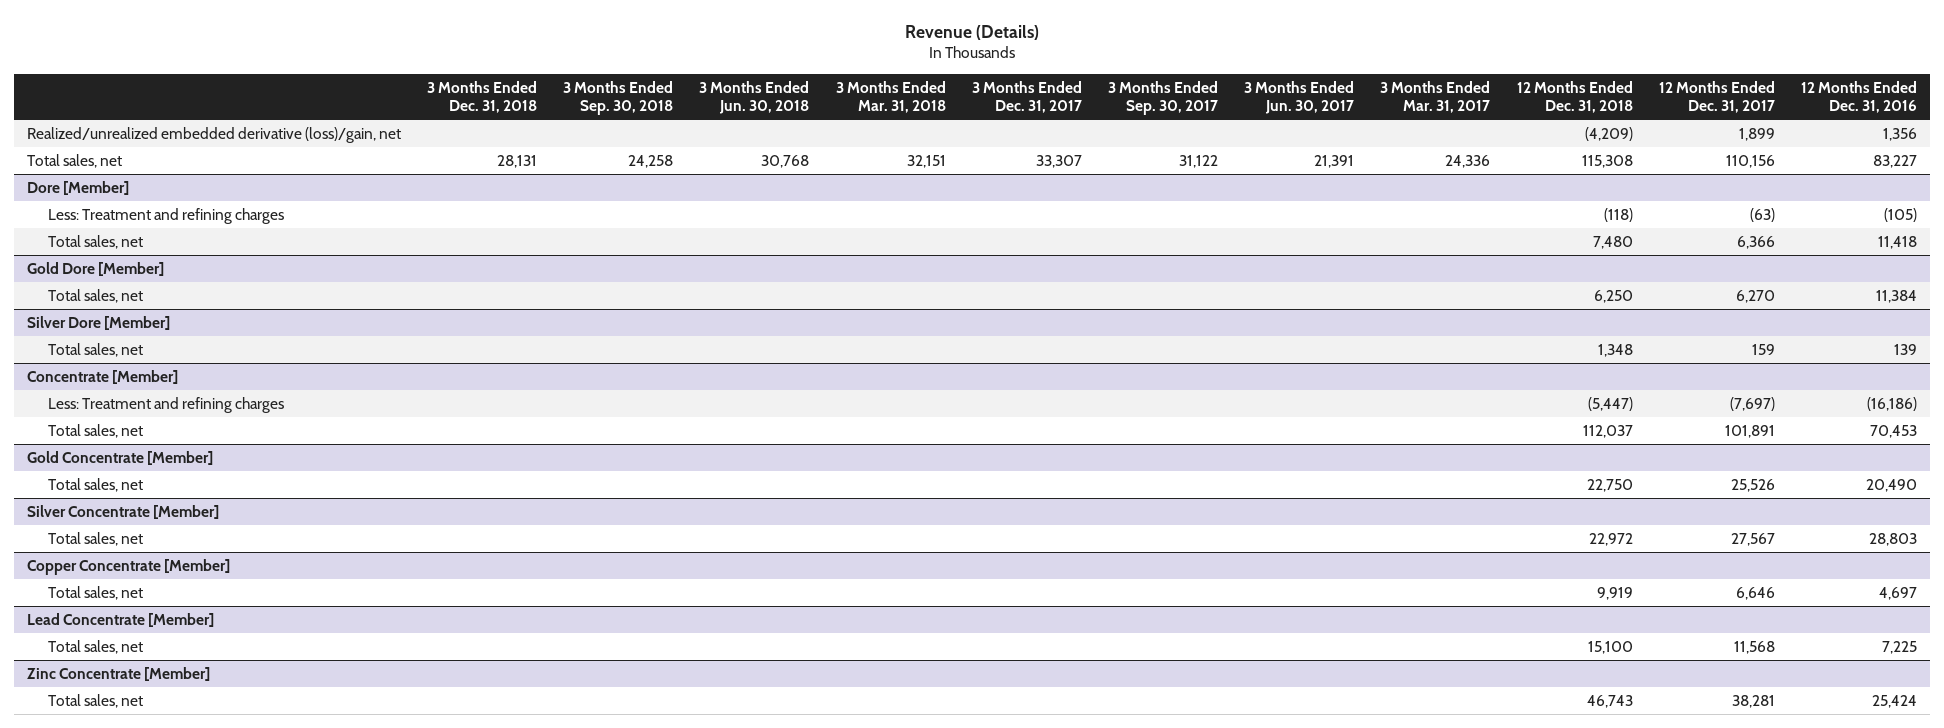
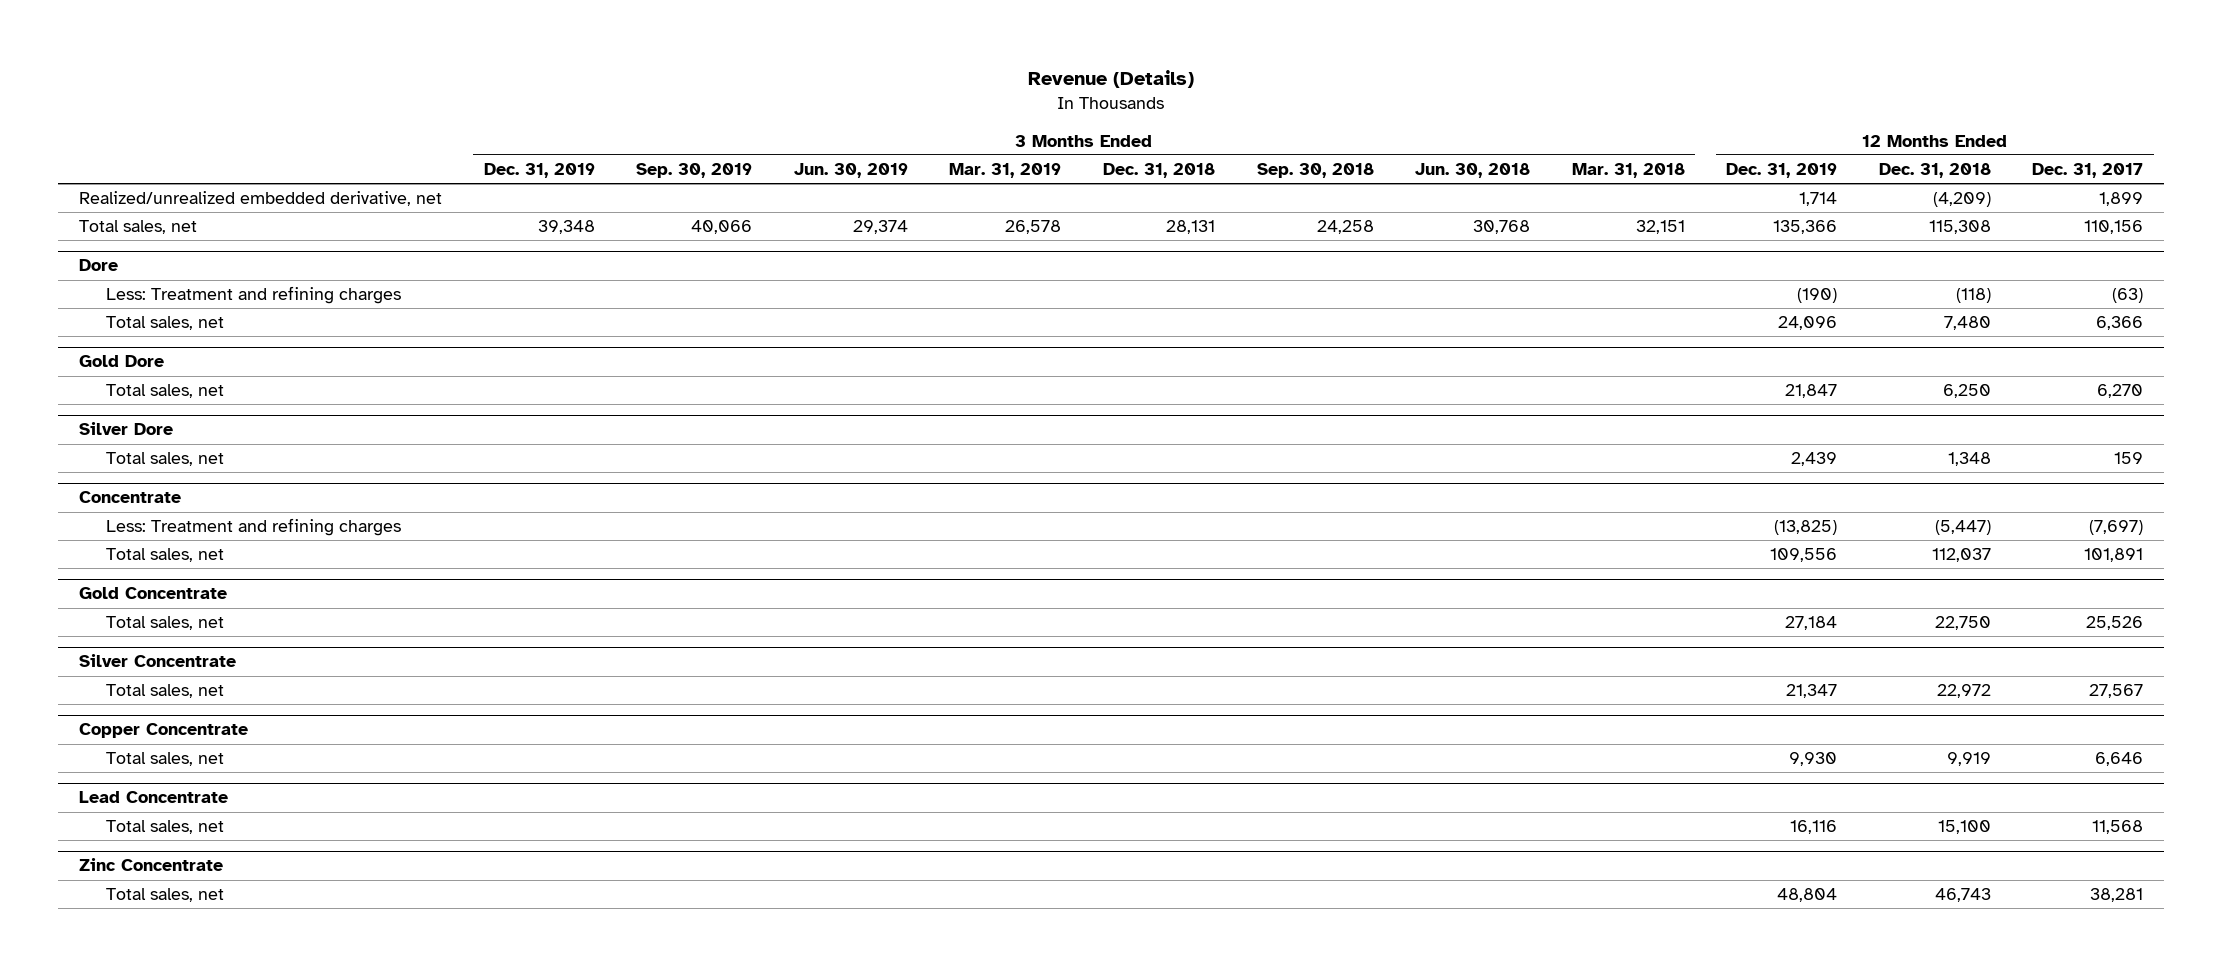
[971,80,1082,114] 3 Months Ended Dec. 31, 2017 -> none
[1108,80,1219,116] 3 Months Ended Sep. 30, 2017 -> none
[1244,80,1355,115] 3 Months Ended Jun. 30, 2017 -> none
[1380,80,1491,114] 3 Months Ended Mar. 31, 2017 -> none
[1801,80,1918,114] 12 Months Ended Dec. 31, 2016 -> none
none -> [483,163,595,179] Dec. 31, 2019
none -> [636,163,753,179] Sep. 30, 2019
none -> [793,163,908,179] Jun. 30, 2019
none -> [949,163,1062,179] Mar. 31, 2019
none -> [1726,163,1838,179] Dec. 31, 2019
[26,127,401,144] Realized/unrealized embedded derivative (loss)/gain, net -> [79,191,443,207] Realized/unrealized embedded derivative, net
[26,181,129,196] Dore [Member] -> [79,259,119,272] Dore
[26,262,164,277] Gold Dore [Member] -> [79,355,165,368] Gold Dore
[26,316,170,331] Silver Dore [Member] -> [79,422,174,436] Silver Dore
[26,370,178,385] Concentrate [Member] -> [79,491,182,504] Concentrate
[26,451,213,466] Gold Concentrate [Member] -> [79,587,228,600] Gold Concentrate
[26,505,219,520] Silver Concentrate [Member] -> [79,654,237,668] Silver Concentrate
[26,559,230,576] Copper Concentrate [Member] -> [79,723,249,739] Copper Concentrate
[26,613,214,628] Lead Concentrate [Member] -> [79,791,229,804] Lead Concentrate
[26,667,210,682] Zinc Concentrate [Member] -> [79,858,224,872] Zinc Concentrate

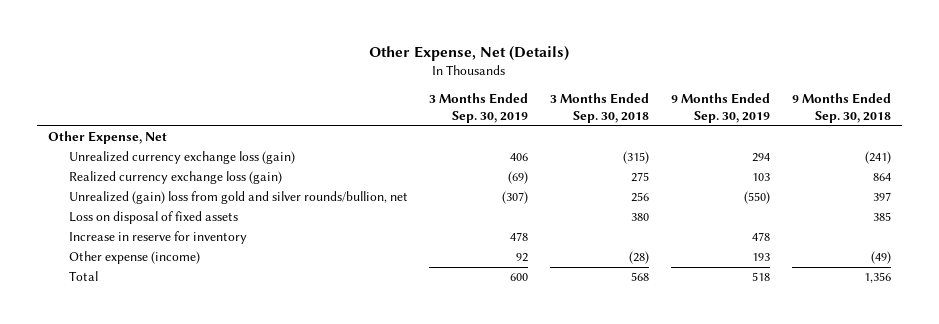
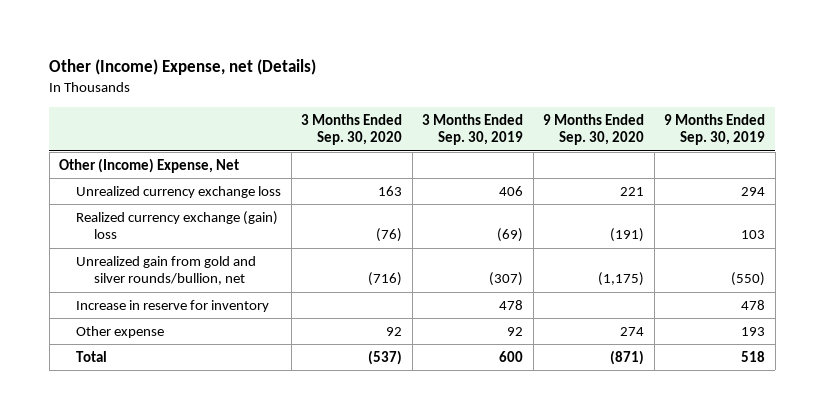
[369,46,570,62] Other Expense, Net (Details) -> [49,59,317,76] Other (Income) Expense, net (Details)
[550,93,650,124] 3 Months Ended Sep. 30, 2018 -> none
[792,93,892,124] 9 Months Ended Sep. 30, 2018 -> none
none -> [301,114,403,146] 3 Months Ended Sep. 30, 2020
none -> [543,114,645,146] 9 Months Ended Sep. 30, 2020
[68,211,238,225] Loss on disposal of fixed assets -> none
[47,131,167,145] Other Expense, Net -> [59,157,240,173] Other (Income) Expense, Net
[68,151,295,165] Unrealized currency exchange loss (gain) -> [76,185,282,198] Unrealized currency exchange loss
[68,171,282,185] Realized currency exchange loss (gain) -> [76,210,279,240] Realized currency exchange (gain) loss
[68,191,408,205] Unrealized (gain) loss from gold and silver rounds/bullion, net -> [76,255,257,286] Unrealized gain from gold and silver rounds/bullion, net
[68,251,200,265] Other expense (income) -> [76,325,165,338] Other expense

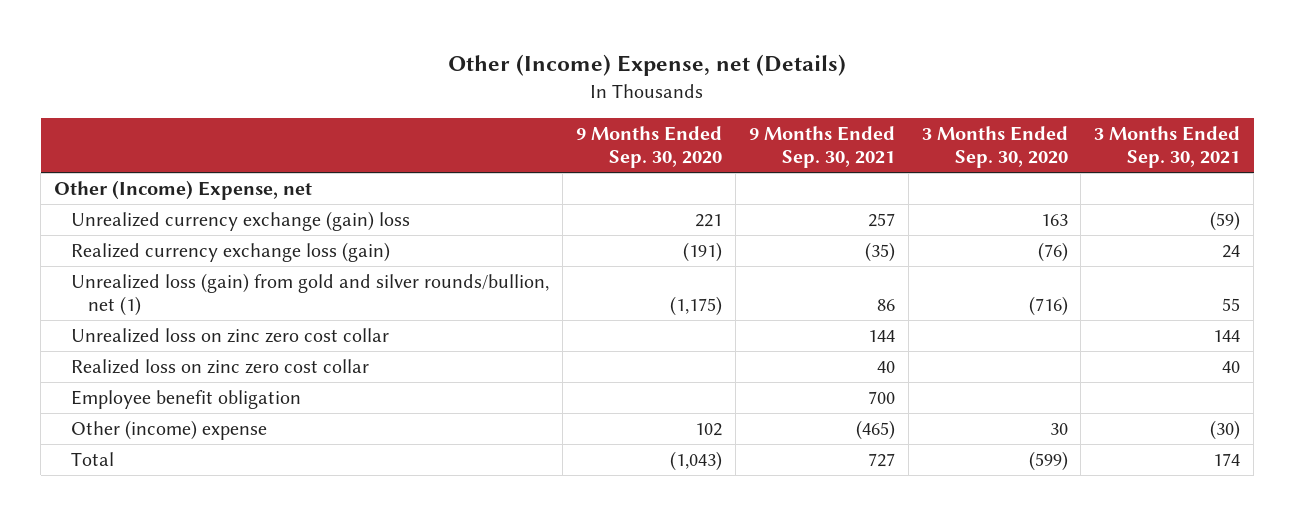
[422,114,524,146] 3 Months Ended Sep. 30, 2019 -> none
[664,114,766,146] 9 Months Ended Sep. 30, 2019 -> none
none -> [748,125,895,169] 9 Months Ended Sep. 30, 2021
none -> [1094,125,1241,169] 3 Months Ended Sep. 30, 2021
[76,299,270,312] Increase in reserve for inventory -> none
[59,157,240,173] Other (Income) Expense, Net -> [53,179,312,200] Other (Income) Expense, net
[76,185,282,198] Unrealized currency exchange loss -> [70,210,410,231] Unrealized currency exchange (gain) loss
[76,210,279,240] Realized currency exchange (gain) loss -> [70,241,390,262] Realized currency exchange loss (gain)
[76,255,257,286] Unrealized gain from gold and silver rounds/bullion, net -> [70,272,549,317] Unrealized loss (gain) from gold and silver rounds/bullion, net (1)
none -> [70,327,389,343] Unrealized loss on zinc zero cost collar
none -> [70,358,369,374] Realized loss on zinc zero cost collar
none -> [70,389,301,409] Employee benefit obligation
[76,325,165,338] Other expense -> [70,419,267,440] Other (income) expense
[386,326,403,336] 92 -> [1049,422,1068,435] 30
[620,326,645,336] 274 -> [694,422,722,436] 102
[368,349,403,365] (537) -> [1028,450,1068,471] (599)
[610,349,645,365] (871) -> [669,450,722,471] (1,043)

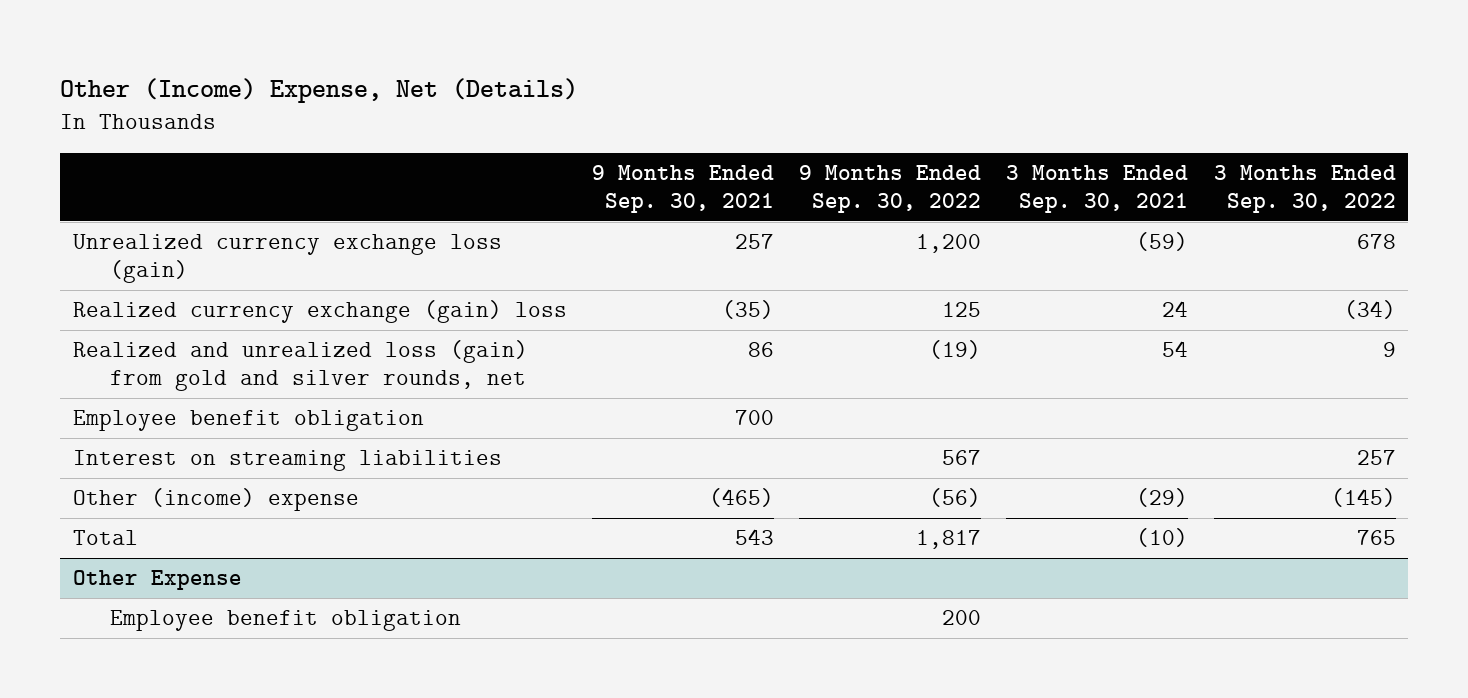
[448,54,847,77] Other (Income) Expense, net (Details) -> [60,77,579,103] Other (Income) Expense, Net (Details)
[575,125,722,169] 9 Months Ended Sep. 30, 2020 -> none
[921,125,1068,169] 3 Months Ended Sep. 30, 2020 -> none
none -> [799,164,982,214] 9 Months Ended Sep. 30, 2022
none -> [1213,164,1396,214] 3 Months Ended Sep. 30, 2022
[53,179,312,200] Other (Income) Expense, net -> none
[70,327,389,343] Unrealized loss on zinc zero cost collar -> none
[70,358,369,374] Realized loss on zinc zero cost collar -> none
[70,210,410,231] Unrealized currency exchange (gain) loss -> [72,234,502,284] Unrealized currency exchange loss (gain)
[70,241,390,262] Realized currency exchange loss (gain) -> [72,300,567,324] Realized currency exchange (gain) loss
[70,272,549,317] Unrealized loss (gain) from gold and silver rounds/bullion, net (1) -> [72,340,528,392] Realized and unrealized loss (gain) from gold and silver rounds, net
[1222,298,1241,312] 55 -> [1162,341,1189,358] 54
none -> [72,450,502,472] Interest on streaming liabilities
[1210,419,1241,440] (30) -> [1136,488,1189,508] (29)
[867,452,895,467] 727 -> [735,529,775,546] 543
[1213,452,1241,466] 174 -> [1136,528,1189,548] (10)
none -> [72,570,242,591] Other Expense
none -> [110,610,462,632] Employee benefit obligation

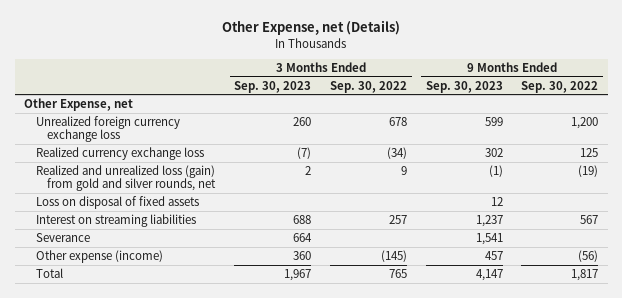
[60,77,579,103] Other (Income) Expense, Net (Details) -> [222,20,401,36] Other Expense, net (Details)
[592,164,775,214] 9 Months Ended Sep. 30, 2021 -> none
[1006,164,1189,214] 3 Months Ended Sep. 30, 2021 -> none
none -> [234,80,312,93] Sep. 30, 2023
none -> [425,80,503,93] Sep. 30, 2023
none -> [24,97,134,111] Other Expense, net
[72,234,502,284] Unrealized currency exchange loss (gain) -> [35,115,180,143] Unrealized foreign currency exchange loss
[72,300,567,324] Realized currency exchange (gain) loss -> [35,146,204,160] Realized currency exchange loss
[72,410,424,432] Employee benefit obligation -> none
none -> [35,195,199,209] Loss on disposal of fixed assets
none -> [35,232,90,242] Severance
[72,488,359,512] Other (income) expense -> [35,249,163,263] Other expense (income)
[72,570,242,591] Other Expense -> none
[110,610,462,632] Employee benefit obligation -> none

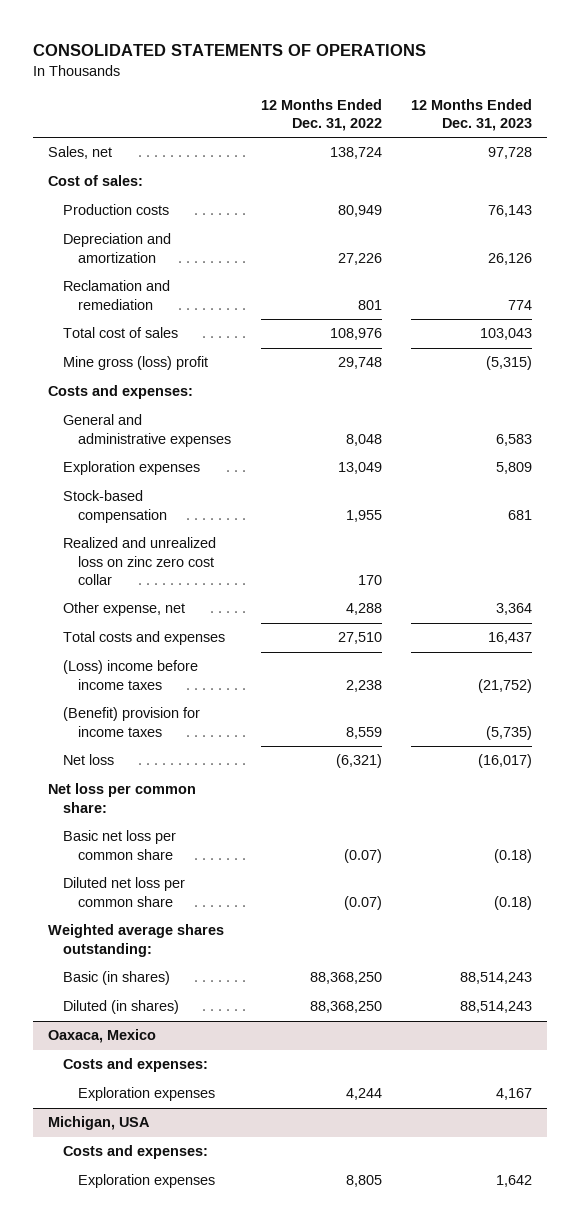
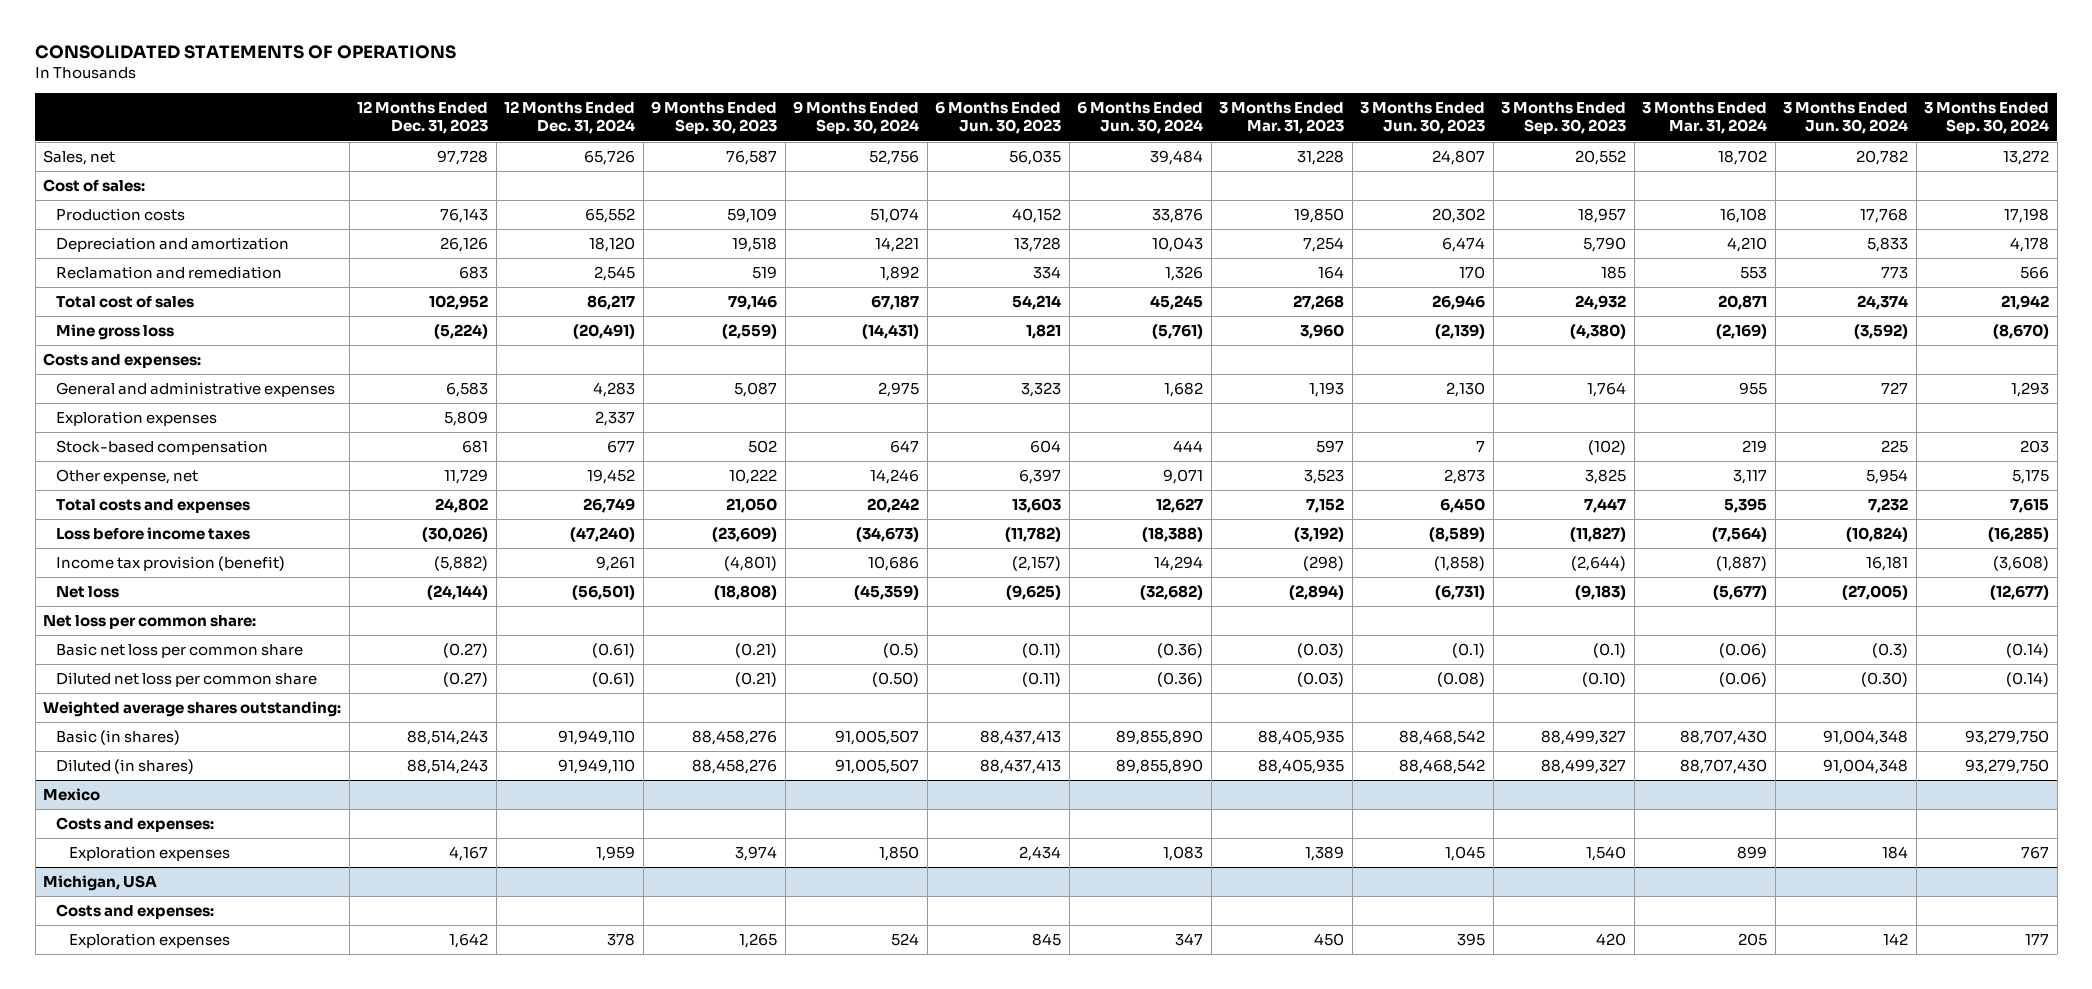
[260,98,382,131] 12 Months Ended Dec. 31, 2022 -> none
none -> [504,101,636,135] 12 Months Ended Dec. 31, 2024
none -> [651,101,778,135] 9 Months Ended Sep. 30, 2023
none -> [793,101,920,135] 9 Months Ended Sep. 30, 2024
none -> [935,101,1062,135] 6 Months Ended Jun. 30, 2023
none -> [1077,101,1204,135] 6 Months Ended Jun. 30, 2024
none -> [1219,102,1345,135] 3 Months Ended Mar. 31, 2023
none -> [1360,102,1486,135] 3 Months Ended Jun. 30, 2023
none -> [1501,102,1627,135] 3 Months Ended Sep. 30, 2023
none -> [1642,102,1768,135] 3 Months Ended Mar. 31, 2024
none -> [1783,102,1909,135] 3 Months Ended Jun. 30, 2024
none -> [1924,102,2050,135] 3 Months Ended Sep. 30, 2024
[508,299,533,310] 774 -> [459,266,489,280] 683
[480,328,533,341] 103,043 -> [429,295,489,311] 102,952
[63,356,209,371] Mine gross (loss) profit -> [56,324,175,341] Mine gross loss
[486,356,533,371] (5,315) -> [434,324,489,340] (5,224)
[63,537,217,585] Realized and unrealized loss on zinc zero cost collar -> none
[496,603,533,616] 3,364 -> [444,469,489,485] 11,729
[488,632,533,645] 16,437 -> [435,498,489,514] 24,802
[63,660,199,690] (Loss) income before income taxes -> [56,527,251,541] Loss before income taxes
[478,678,533,693] (21,752) -> [422,527,489,543] (30,026)
[63,707,201,737] (Benefit) provision for income taxes -> [56,556,286,572] Income tax provision (benefit)
[486,725,533,740] (5,735) -> [434,556,489,572] (5,882)
[478,754,533,769] (16,017) -> [427,585,489,601] (24,144)
[494,848,533,863] (0.18) -> [443,643,489,659] (0.27)
[494,895,533,910] (0.18) -> [443,672,489,688] (0.27)
[48,1029,157,1044] Oaxaca, Mexico -> [43,788,101,802] Mexico

